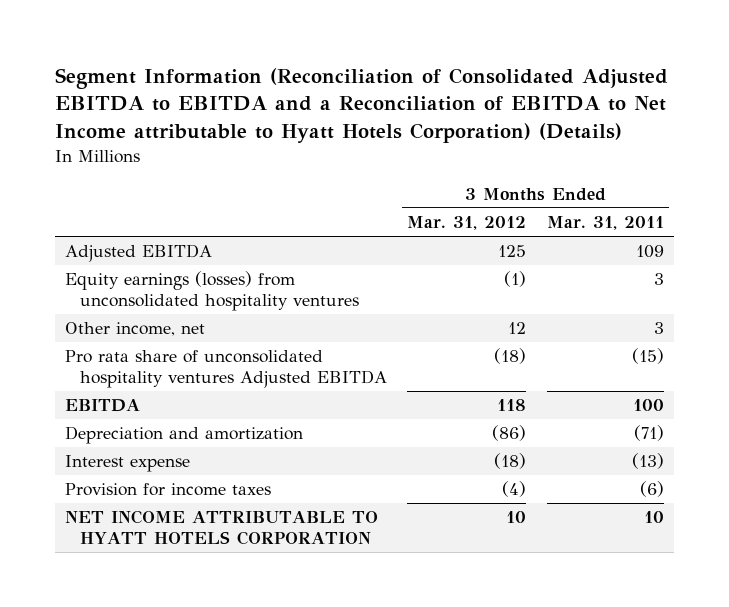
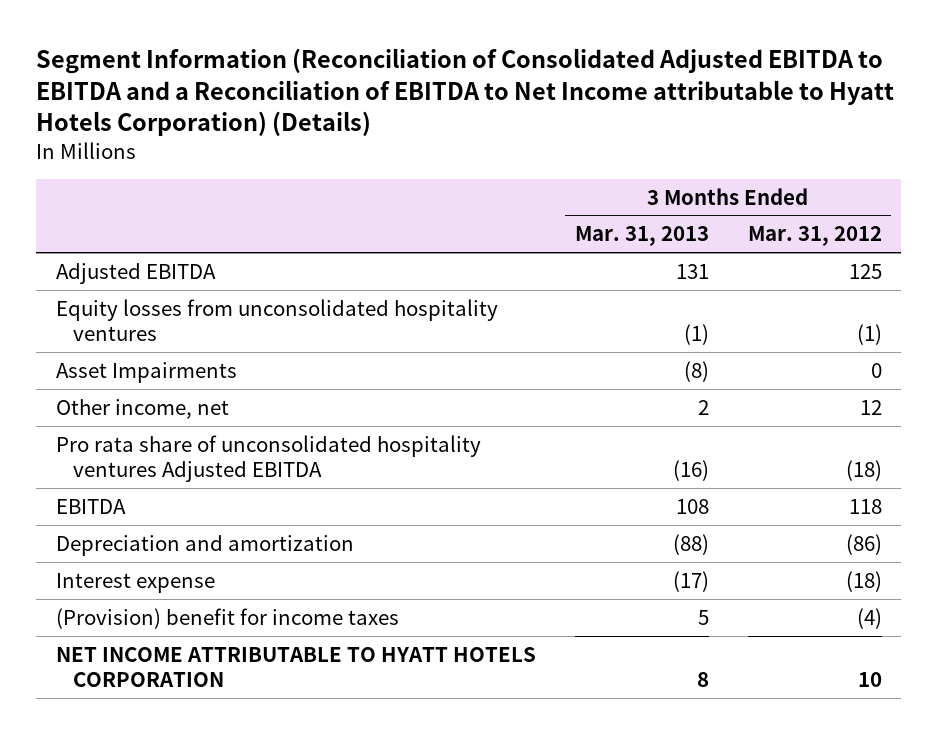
[546,216,664,231] Mar. 31, 2011 -> none
none -> [574,226,709,247] Mar. 31, 2013
[65,271,359,311] Equity earnings (losses) from unconsolidated hospitality ventures -> [55,298,498,342] Equity losses from unconsolidated hospitality ventures
none -> [55,361,237,383] Asset Impairments
[65,483,272,497] Provision for income taxes -> [55,607,399,629] (Provision) benefit for income taxes

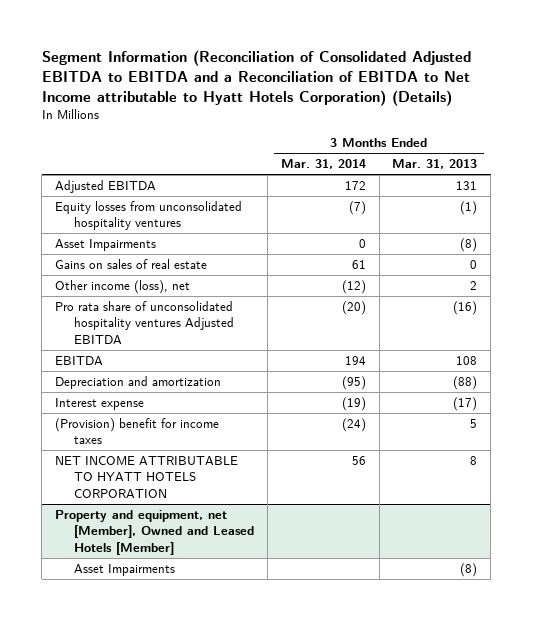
[747,226,882,247] Mar. 31, 2012 -> none
none -> [280,159,366,170] Mar. 31, 2014
none -> [55,259,208,270] Gains on sales of real estate
[55,398,229,419] Other income, net -> [55,280,191,295] Other income (loss), net
none -> [55,510,254,555] Property and equipment, net [Member], Owned and Leased Hotels [Member]
none -> [73,564,175,577] Asset Impairments

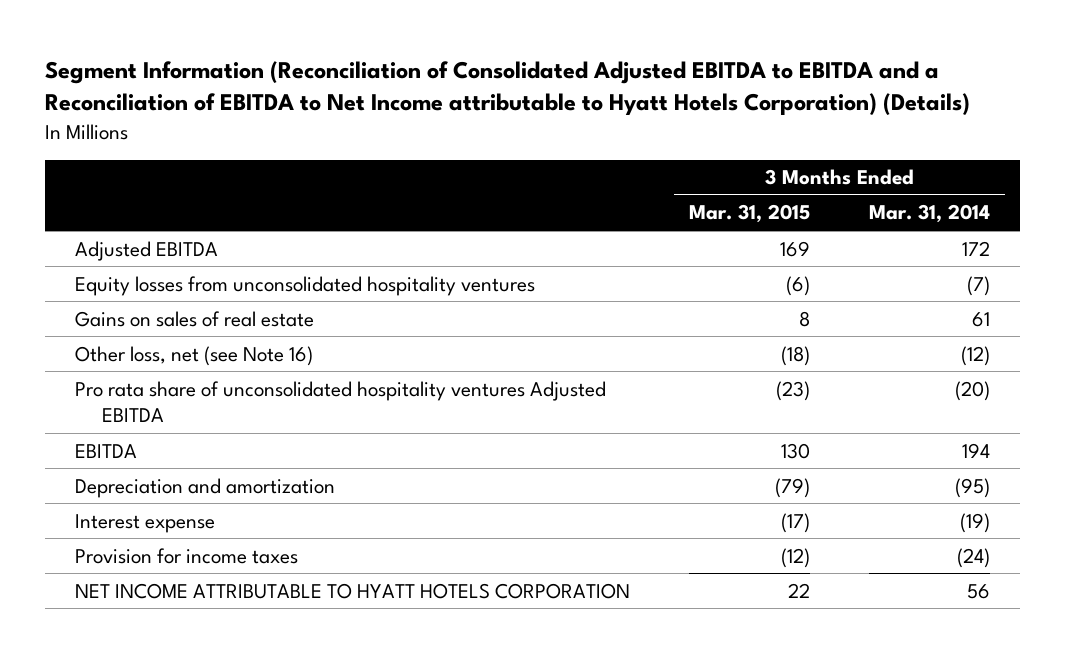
[392,159,478,170] Mar. 31, 2013 -> none
none -> [689,204,811,224] Mar. 31, 2015
[55,239,157,252] Asset Impairments -> none
[55,280,191,295] Other income (loss), net -> none
none -> [74,345,313,366] Other loss, net (see Note 16)
[55,418,220,445] (Provision) benefit for income taxes -> [74,547,298,564] Provision for income taxes
[55,510,254,555] Property and equipment, net [Member], Owned and Leased Hotels [Member] -> none
[73,564,175,577] Asset Impairments -> none

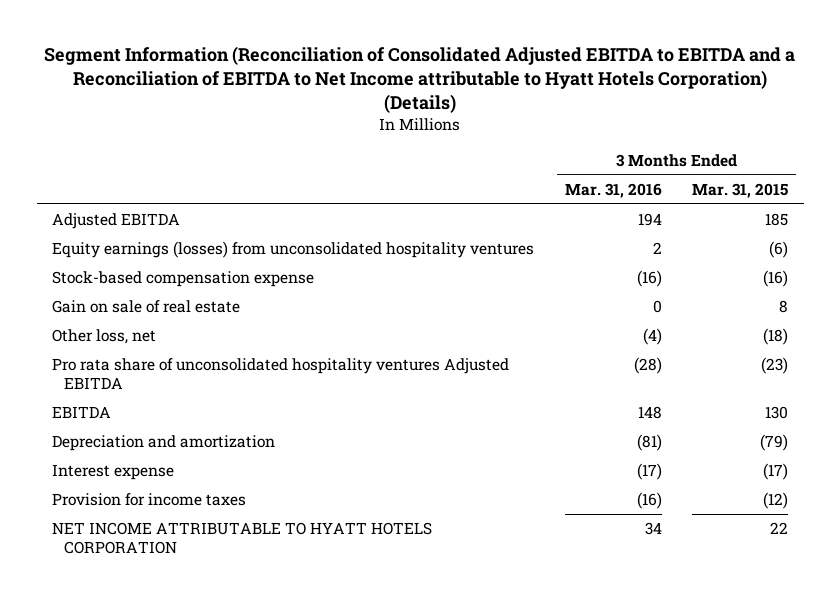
[869,204,991,224] Mar. 31, 2014 -> none
none -> [564,182,662,198] Mar. 31, 2016
[780,240,811,257] 169 -> [765,213,789,227] 185
[74,275,535,296] Equity losses from unconsolidated hospitality ventures -> [52,241,535,259] Equity earnings (losses) from unconsolidated hospitality ventures
none -> [52,271,315,288] Stock-based compensation expense
[74,310,314,327] Gains on sales of real estate -> [52,300,241,314] Gain on sale of real estate
[74,345,313,366] Other loss, net (see Note 16) -> [52,329,157,345] Other loss, net

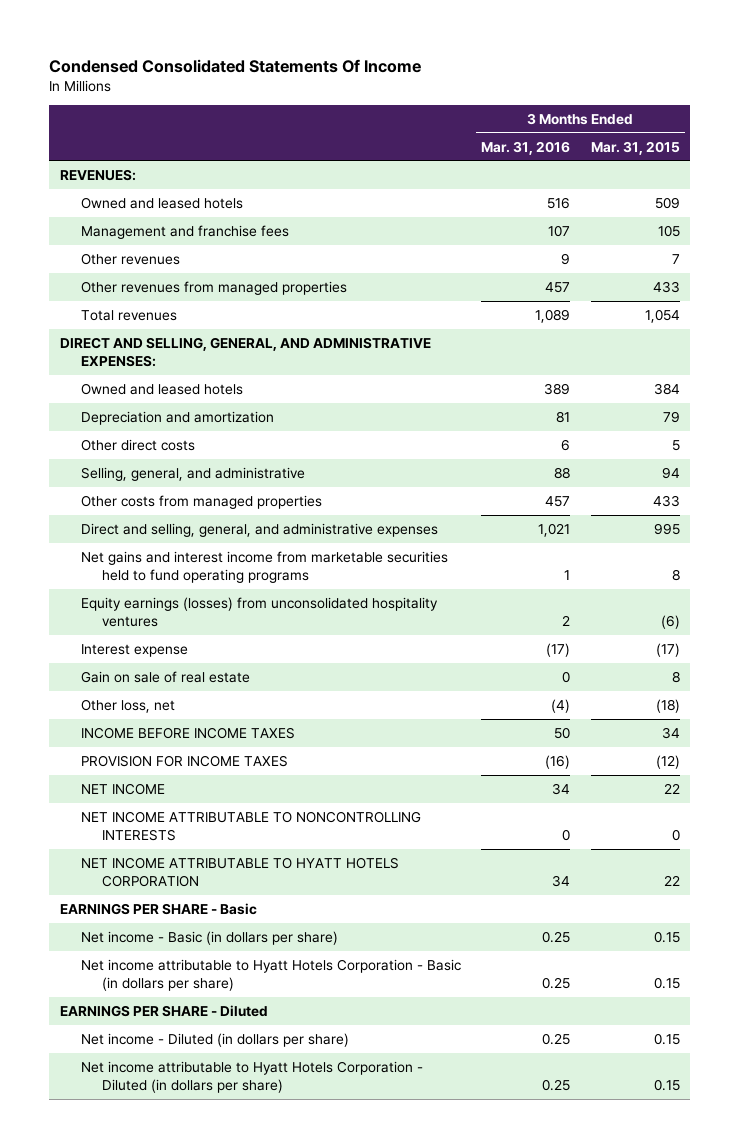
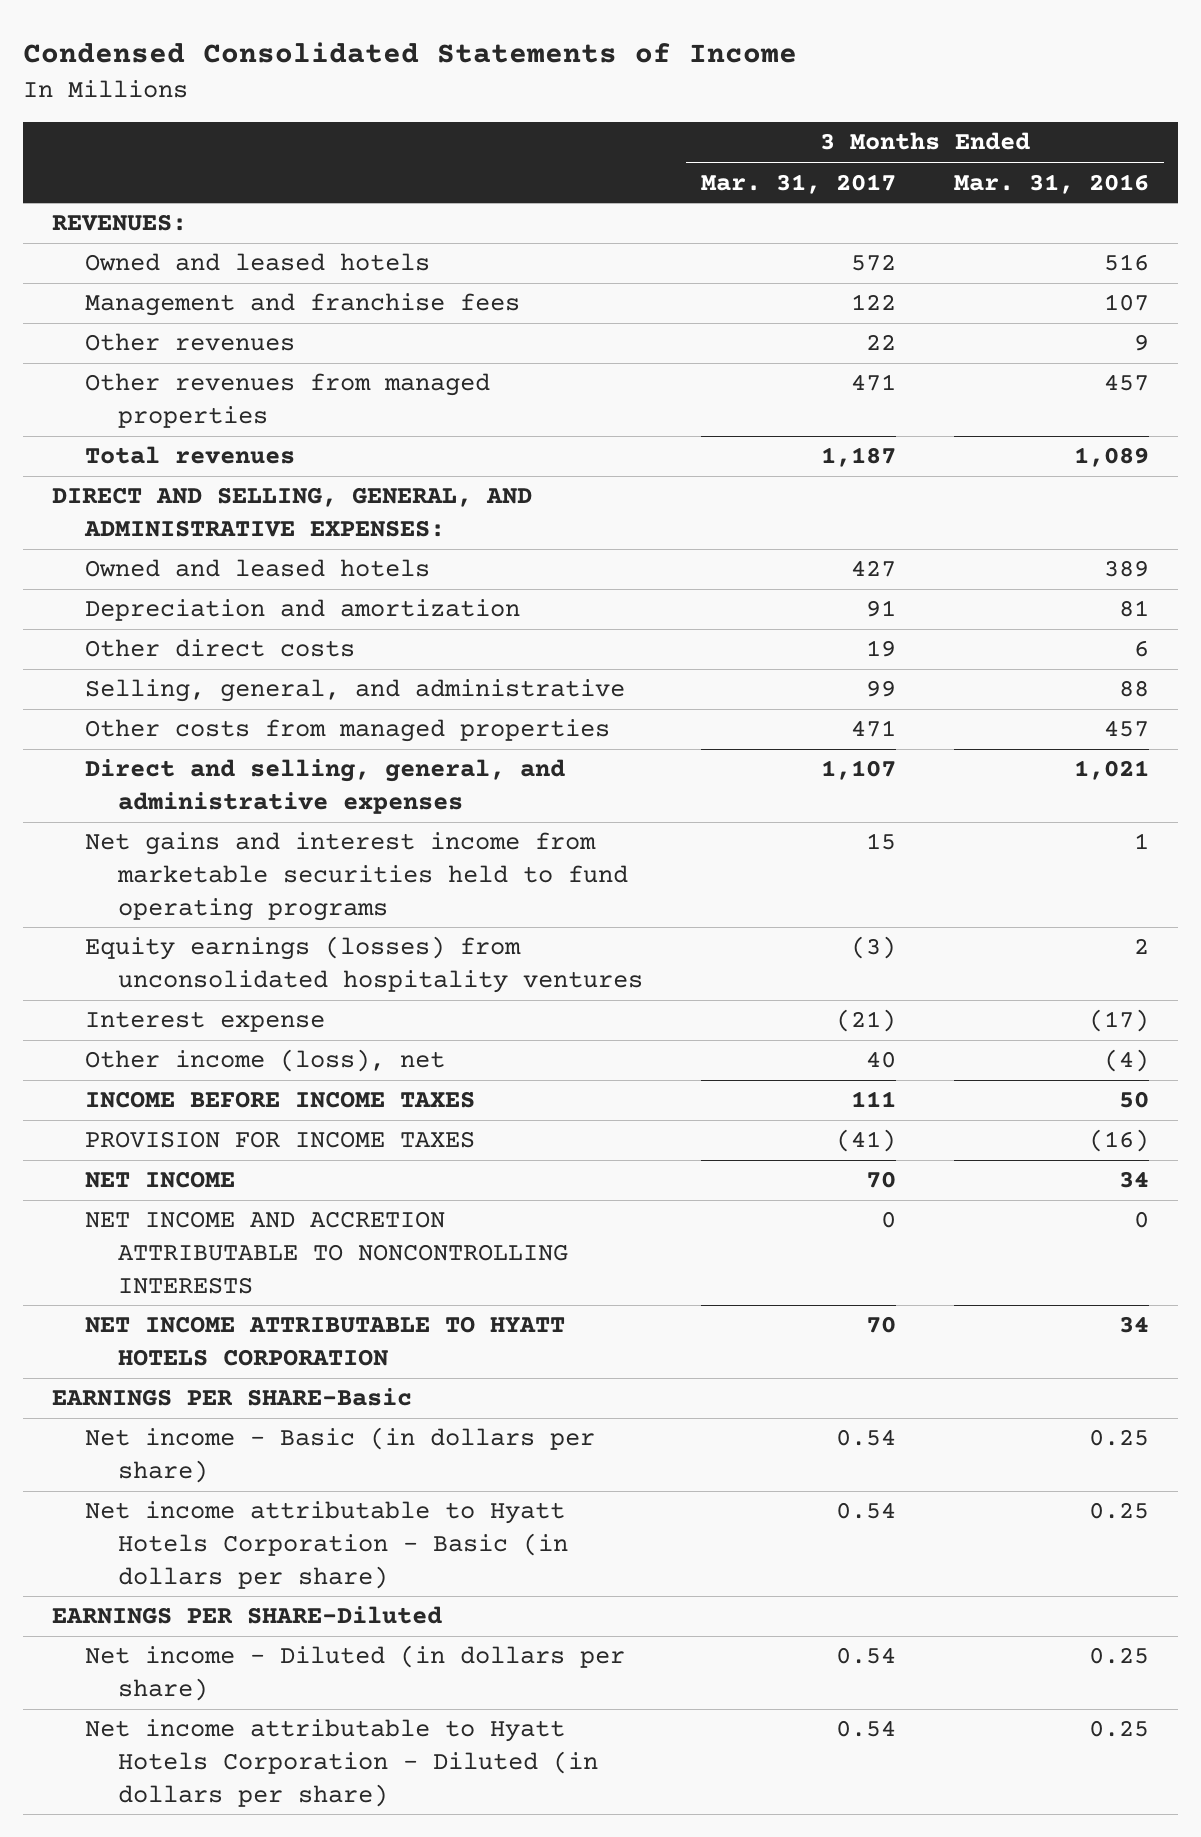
[49,58,422,73] Condensed Consolidated Statements Of Income -> [22,42,797,64] Condensed Consolidated Statements of Income
[590,140,680,155] Mar. 31, 2015 -> none
none -> [700,173,896,194] Mar. 31, 2017
[80,670,250,683] Gain on sale of real estate -> none
[80,698,175,713] Other loss, net -> [84,1049,445,1073] Other income (loss), net
[80,810,421,841] NET INCOME ATTRIBUTABLE TO NONCONTROLLING INTERESTS -> [84,1211,568,1294] NET INCOME AND ACCRETION ATTRIBUTABLE TO NONCONTROLLING INTERESTS
[59,902,257,915] EARNINGS PER SHARE - Basic -> [51,1388,412,1407] EARNINGS PER SHARE-Basic
[59,1004,268,1017] EARNINGS PER SHARE - Diluted -> [51,1606,442,1625] EARNINGS PER SHARE-Diluted

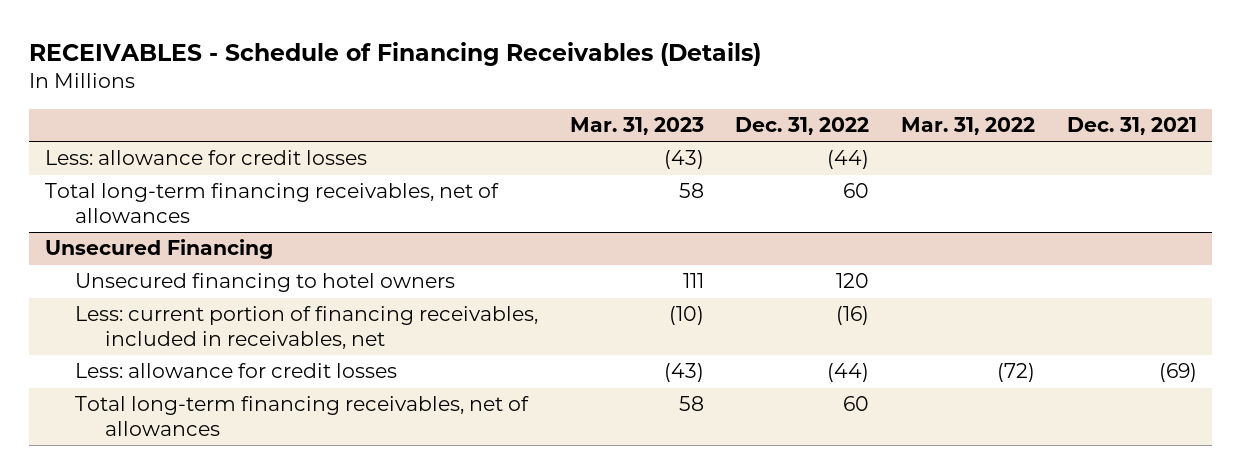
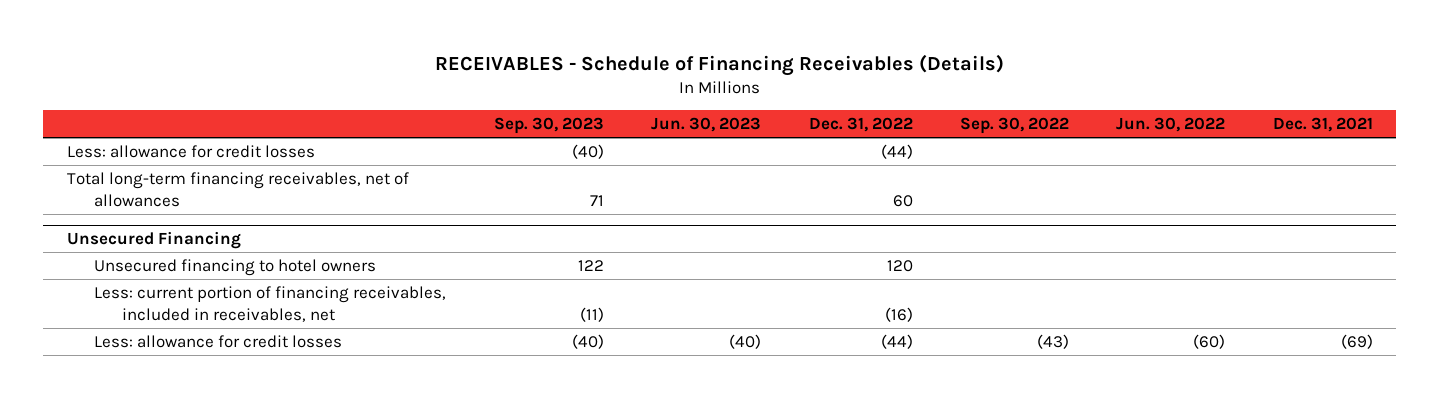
[569,117,704,136] Mar. 31, 2023 -> none
[900,117,1035,136] Mar. 31, 2022 -> none
none -> [493,117,604,135] Sep. 30, 2023
none -> [651,117,762,133] Jun. 30, 2023
none -> [960,117,1070,135] Sep. 30, 2022
none -> [1116,117,1226,133] Jun. 30, 2022
[75,396,530,436] Total long-term financing receivables, net of allowances -> none

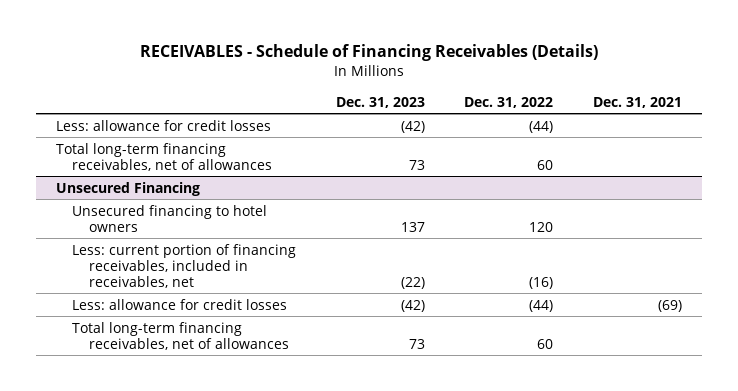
[493,117,604,135] Sep. 30, 2023 -> none
[651,117,762,133] Jun. 30, 2023 -> none
[960,117,1070,135] Sep. 30, 2022 -> none
[1116,117,1226,133] Jun. 30, 2022 -> none
none -> [335,96,425,108] Dec. 31, 2023
none -> [72,321,289,350] Total long-term financing receivables, net of allowances

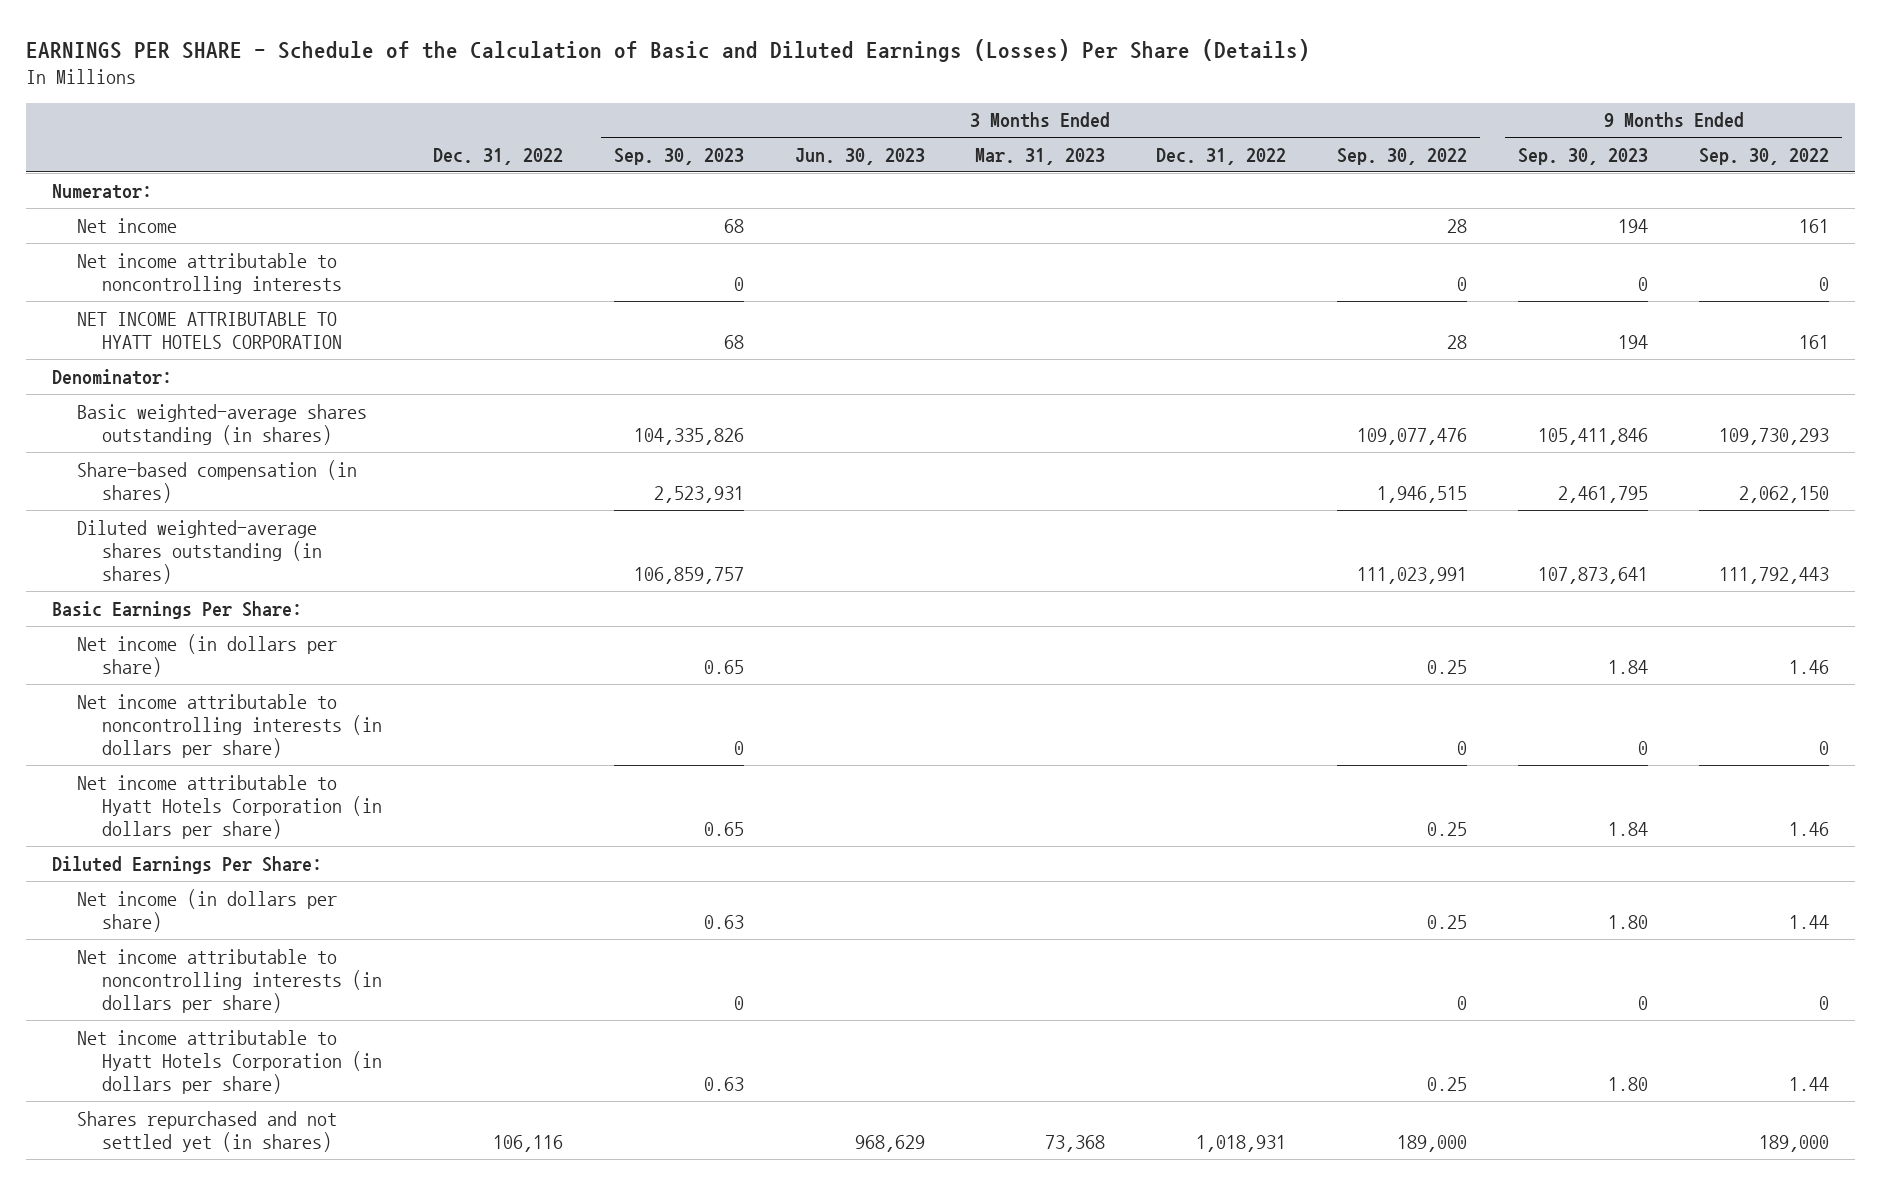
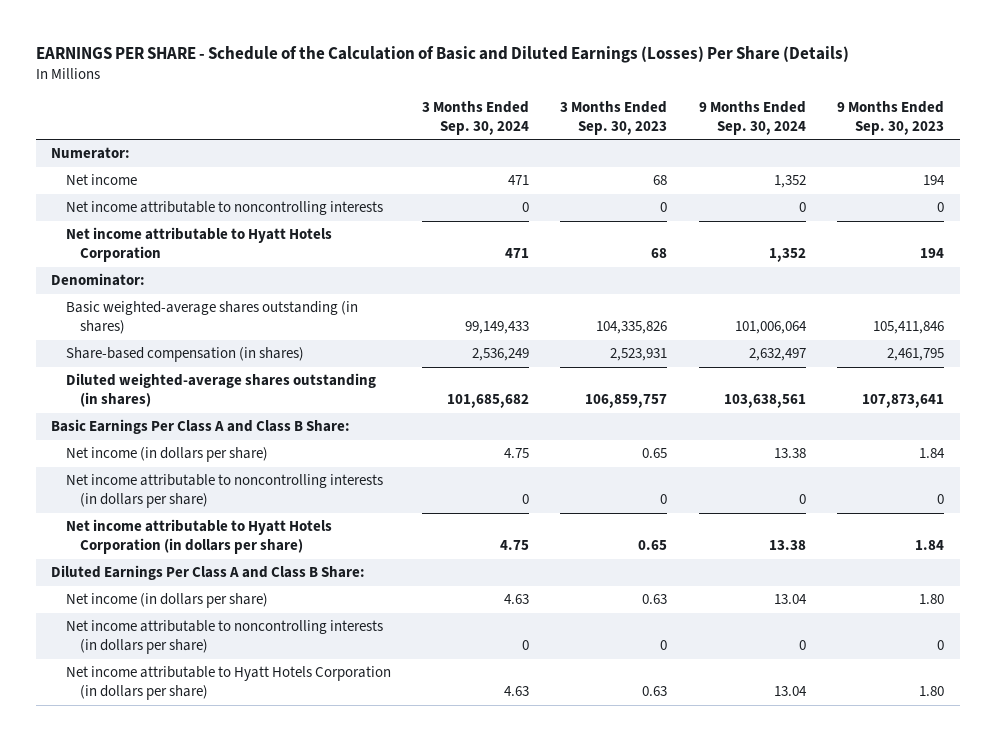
[432,147,563,165] Dec. 31, 2022 -> none
[794,147,925,165] Jun. 30, 2023 -> none
[975,147,1106,165] Mar. 31, 2023 -> none
[1156,147,1287,165] Dec. 31, 2022 -> none
[1337,147,1468,165] Sep. 30, 2022 -> none
[1699,147,1830,165] Sep. 30, 2022 -> none
none -> [421,100,529,135] 3 Months Ended Sep. 30, 2024
none -> [698,100,806,135] 9 Months Ended Sep. 30, 2024
[76,311,342,349] NET INCOME ATTRIBUTABLE TO HYATT HOTELS CORPORATION -> [65,227,332,263] Net income attributable to Hyatt Hotels Corporation
[51,600,302,619] Basic Earnings Per Share: -> [51,419,351,435] Basic Earnings Per Class A and Class B Share:
[51,855,322,874] Diluted Earnings Per Share: -> [51,565,366,581] Diluted Earnings Per Class A and Class B Share:
[76,1110,337,1152] Shares repurchased and not settled yet (in shares) -> none

